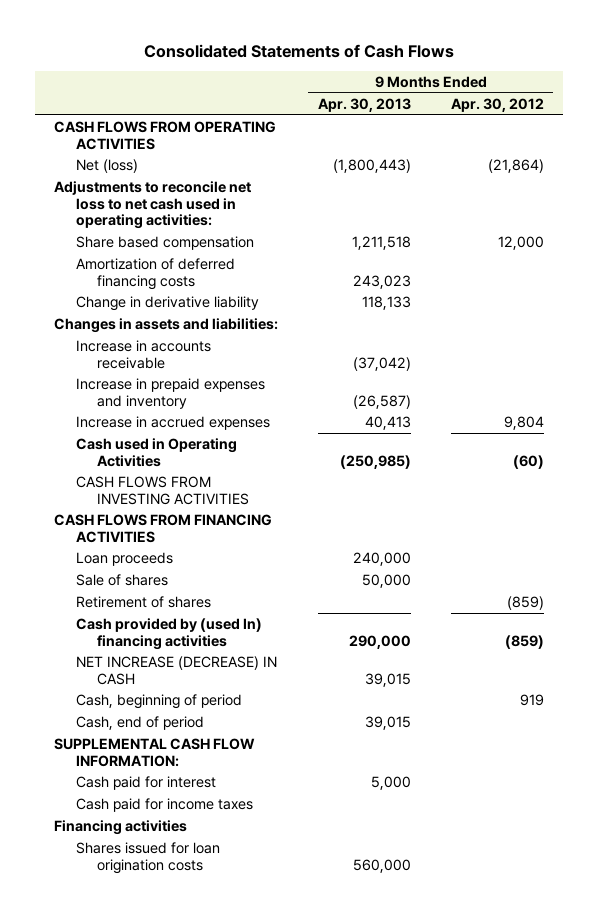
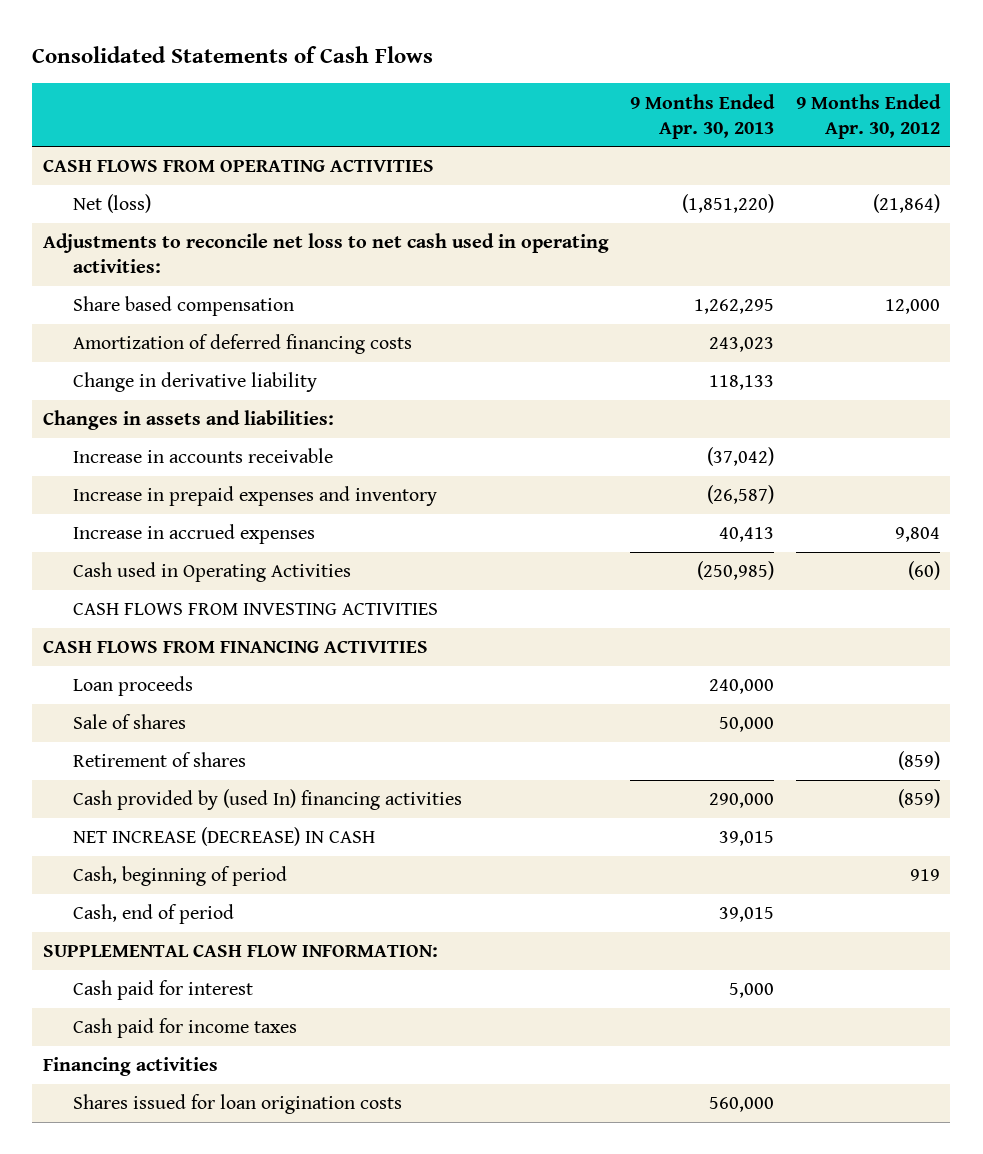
[333,158,412,173] (1,800,443) -> [682,194,775,214] (1,851,220)
[352,235,412,250] 1,211,518 -> [694,299,775,315] 1,262,295

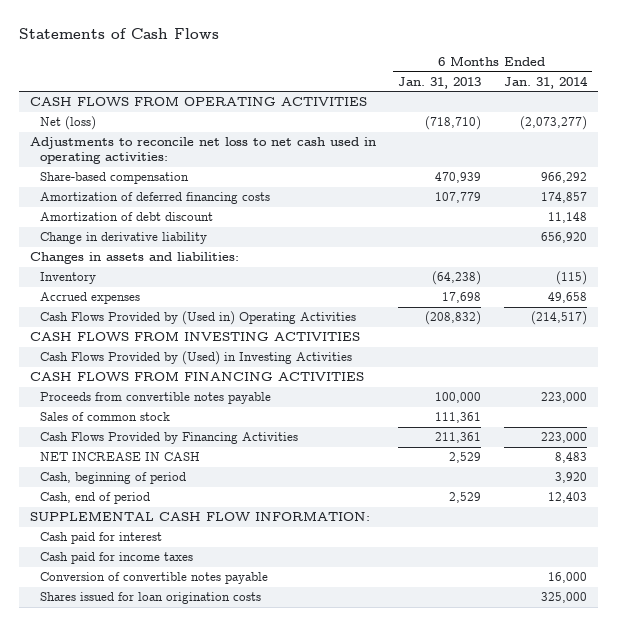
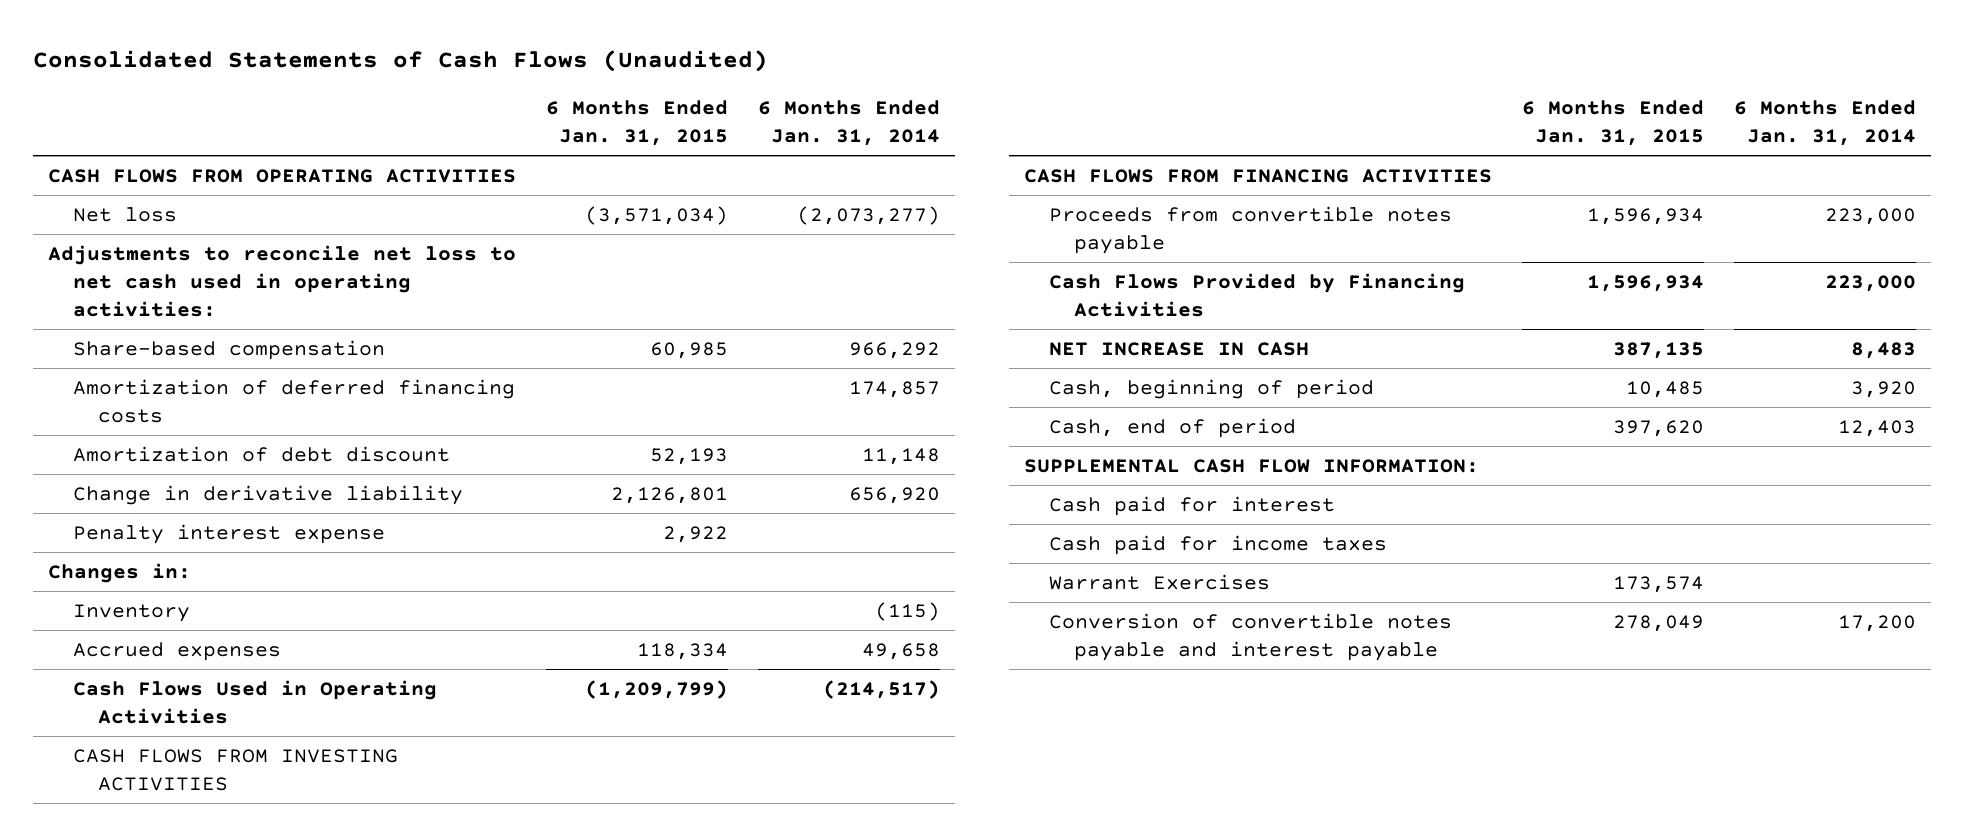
[19,28,220,40] Statements of Cash Flows -> [33,49,769,72] Consolidated Statements of Cash Flows (Unaudited)
[398,76,482,89] Jan. 31, 2013 -> none
none -> [546,100,729,146] 6 Months Ended Jan. 31, 2015
[40,116,97,131] Net (loss) -> [73,207,178,223] Net loss
none -> [73,524,386,545] Penalty interest expense
[30,252,240,265] Changes in assets and liabilities: -> [48,563,192,584] Changes in:
[40,311,357,326] Cash Flows Provided by (Used in) Operating Activities -> [73,680,438,724] Cash Flows Used in Operating Activities
[40,351,353,366] Cash Flows Provided by (Used) in Investing Activities -> none
[40,412,171,422] Sales of common stock -> none
[40,592,262,605] Shares issued for loan origination costs -> none
none -> [1049,574,1271,591] Warrant Exercises
[40,572,269,585] Conversion of convertible notes payable -> [1049,613,1453,661] Conversion of convertible notes payable and interest payable
[547,572,587,584] 16,000 -> [1838,615,1917,633] 17,200

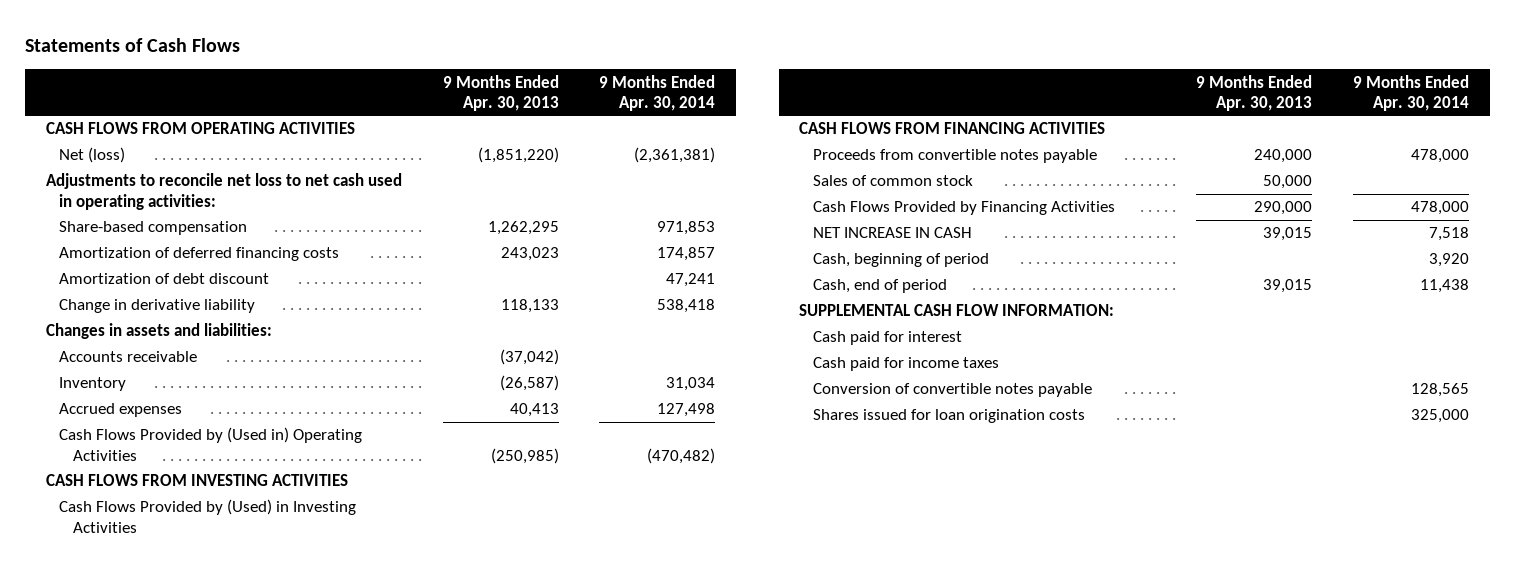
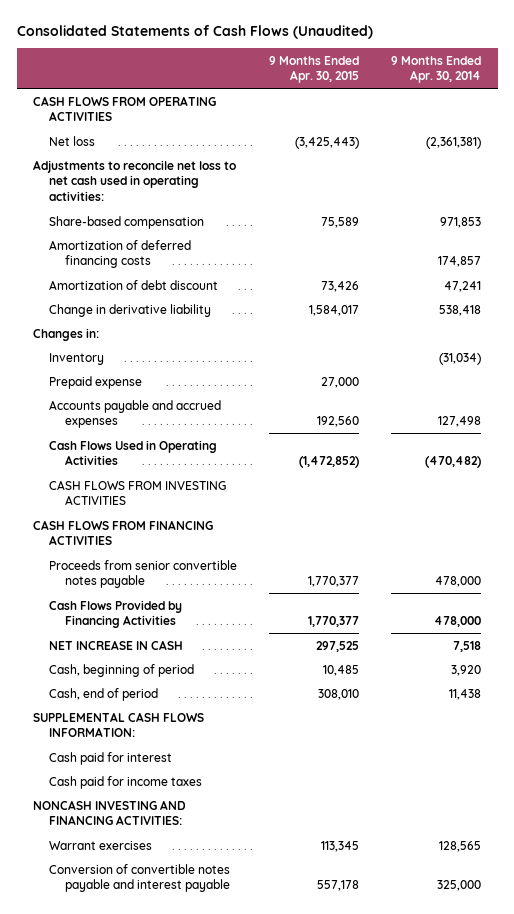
[25,38,241,53] Statements of Cash Flows -> [16,24,373,39] Consolidated Statements of Cash Flows (Unaudited)
[442,74,559,112] 9 Months Ended Apr. 30, 2013 -> none
none -> [269,55,360,84] 9 Months Ended Apr. 30, 2015
[59,147,126,164] Net (loss) -> [49,135,96,146] Net loss
[59,351,198,363] Accounts receivable -> none
[45,323,272,340] Changes in assets and liabilities: -> [32,327,99,341] Changes in:
[666,377,716,392] 31,034 -> [439,352,482,365] (31,034)
none -> [49,375,143,389] Prepaid expense
[59,403,183,418] Accrued expenses -> [49,399,222,429] Accounts payable and accrued expenses
[59,427,363,462] Cash Flows Provided by (Used in) Operating Activities -> [49,439,218,466] Cash Flows Used in Operating Activities
[59,499,357,534] Cash Flows Provided by (Used) in Investing Activities -> none
[812,175,973,187] Sales of common stock -> none
[812,149,1097,164] Proceeds from convertible notes payable -> [49,559,238,589] Proceeds from senior convertible notes payable
[799,304,1115,317] SUPPLEMENTAL CASH FLOW INFORMATION: -> [32,711,204,738] SUPPLEMENTAL CASH FLOWS INFORMATION:
[812,409,1085,424] Shares issued for loan origination costs -> none
none -> [32,799,186,826] NONCASH INVESTING AND FINANCING ACTIVITIES:
none -> [49,840,153,850] Warrant exercises
[812,383,1092,398] Conversion of convertible notes payable -> [49,863,231,893] Conversion of convertible notes payable and interest payable
[1411,383,1470,398] 128,565 -> [437,880,482,892] 325,000

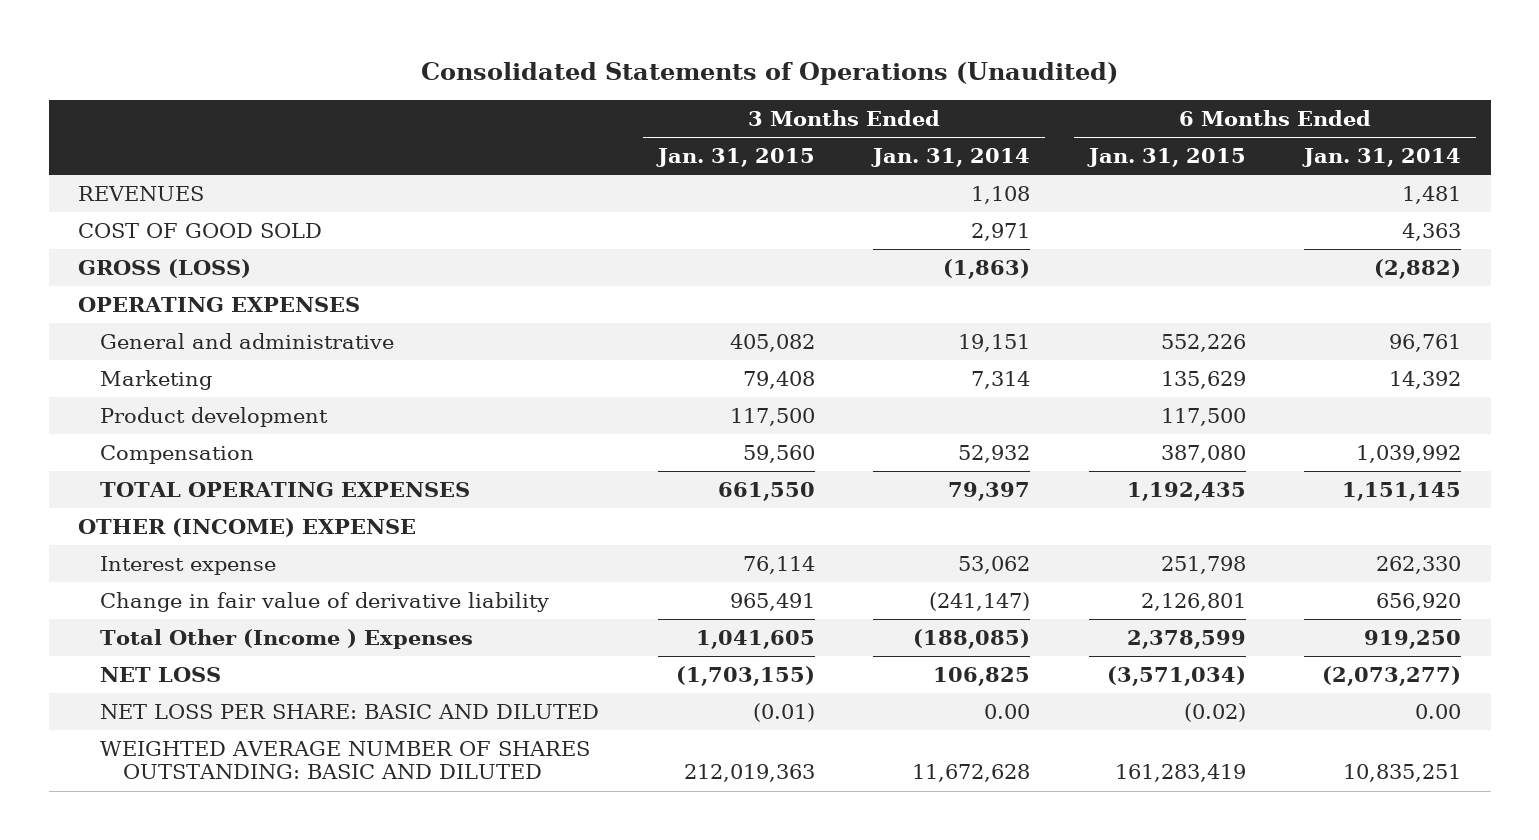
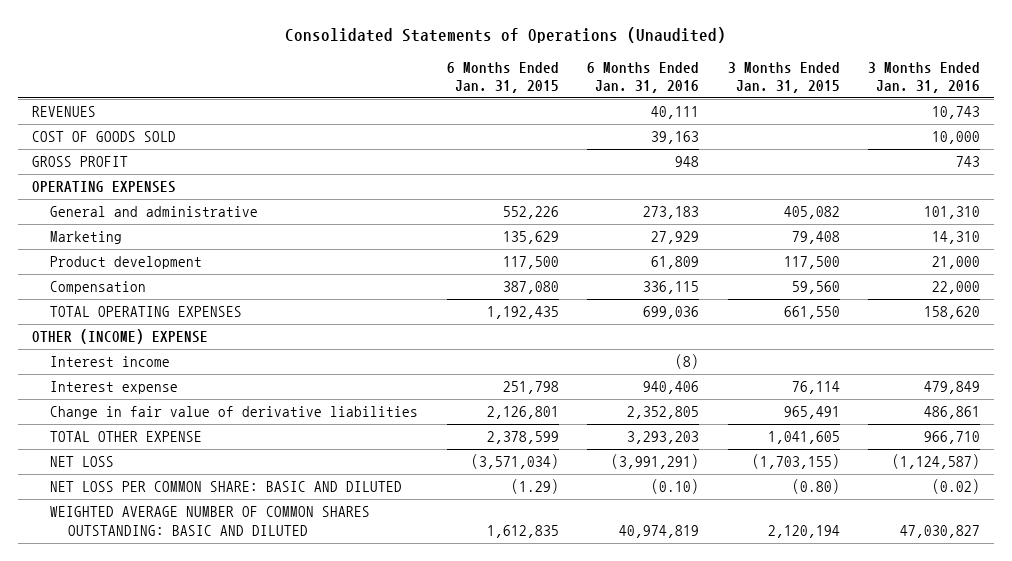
[871,148,1031,168] Jan. 31, 2014 -> none
[1302,148,1462,168] Jan. 31, 2014 -> none
none -> [587,61,700,93] 6 Months Ended Jan. 31, 2016
none -> [868,61,981,93] 3 Months Ended Jan. 31, 2016
[77,222,322,238] COST OF GOOD SOLD -> [32,131,177,143] COST OF GOODS SOLD
[77,258,251,278] GROSS (LOSS) -> [32,156,129,168] GROSS PROFIT
none -> [50,356,171,368] Interest income
[100,591,550,612] Change in fair value of derivative liability -> [50,406,419,420] Change in fair value of derivative liabilities
[100,628,474,649] Total Other (Income ) Expenses -> [50,431,203,443] TOTAL OTHER EXPENSE
[100,703,600,719] NET LOSS PER SHARE: BASIC AND DILUTED -> [50,481,403,493] NET LOSS PER COMMON SHARE: BASIC AND DILUTED
[752,702,815,722] (0.01) -> [791,479,840,495] (0.80)
[1183,702,1246,722] (0.02) -> [510,479,559,495] (1.29)
[100,740,591,780] WEIGHTED AVERAGE NUMBER OF SHARES OUTSTANDING: BASIC AND DILUTED -> [50,506,371,536] WEIGHTED AVERAGE NUMBER OF COMMON SHARES OUTSTANDING: BASIC AND DILUTED
[683,764,815,783] 212,019,363 -> [767,524,840,538] 2,120,194
[1114,764,1246,783] 161,283,419 -> [486,524,559,538] 1,612,835

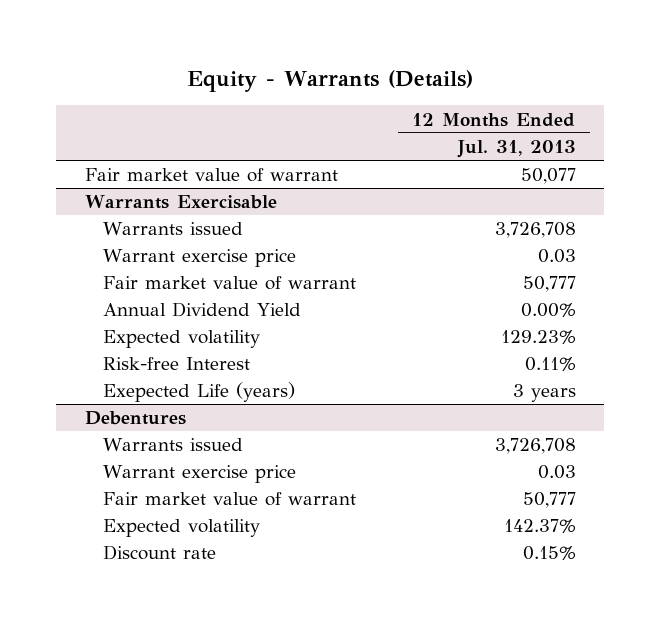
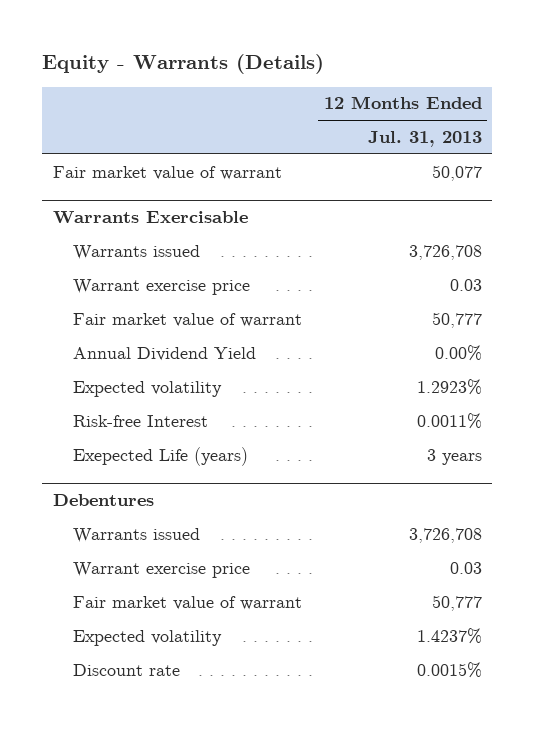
[500,330,576,345] 129.23% -> [416,378,482,395] 1.2923%
[524,357,576,372] 0.11% -> [416,412,482,429] 0.0011%
[503,519,576,534] 142.37% -> [416,627,482,644] 1.4237%
[522,546,576,561] 0.15% -> [416,661,482,678] 0.0015%

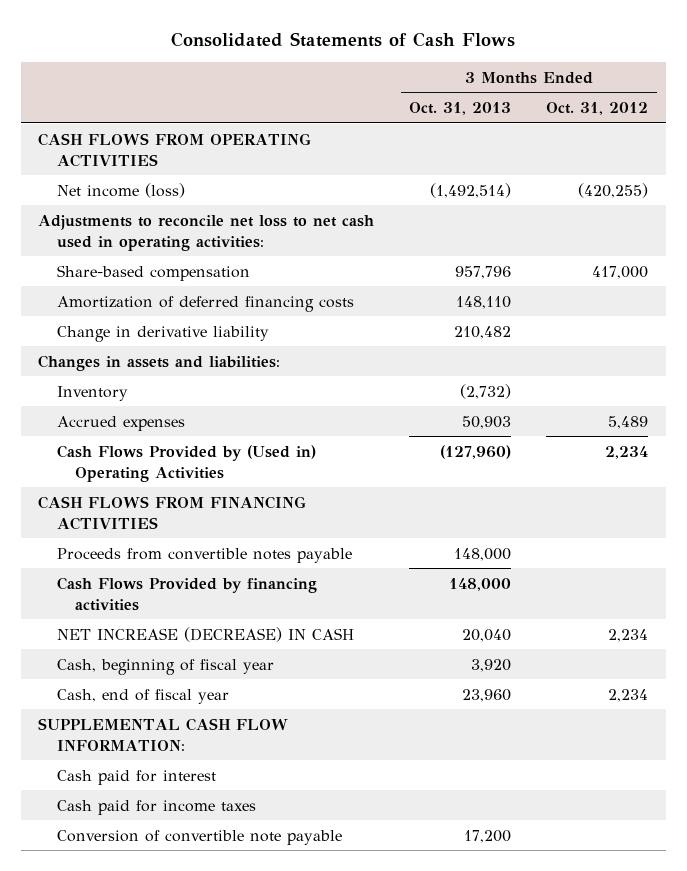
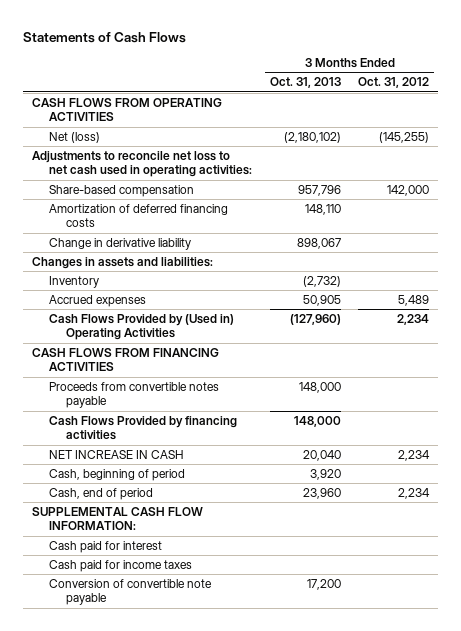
[171,32,516,48] Consolidated Statements of Cash Flows -> [23,31,187,43] Statements of Cash Flows
[56,182,185,198] Net income (loss) -> [49,131,101,143] Net (loss)
[430,182,512,198] (1,492,514) -> [283,131,341,143] (2,180,102)
[578,182,649,198] (420,255) -> [379,131,430,143] (145,255)
[592,265,649,279] 417,000 -> [387,184,430,196] 142,000
[454,325,512,339] 210,482 -> [296,237,341,249] 898,067
[462,415,512,429] 50,903 -> [302,294,341,306] 50,905
[56,626,354,642] NET INCREASE (DECREASE) IN CASH -> [49,449,185,459] NET INCREASE IN CASH
[56,658,274,675] Cash, beginning of fiscal year -> [49,468,186,481] Cash, beginning of period
[56,688,229,704] Cash, end of fiscal year -> [49,487,154,500] Cash, end of period

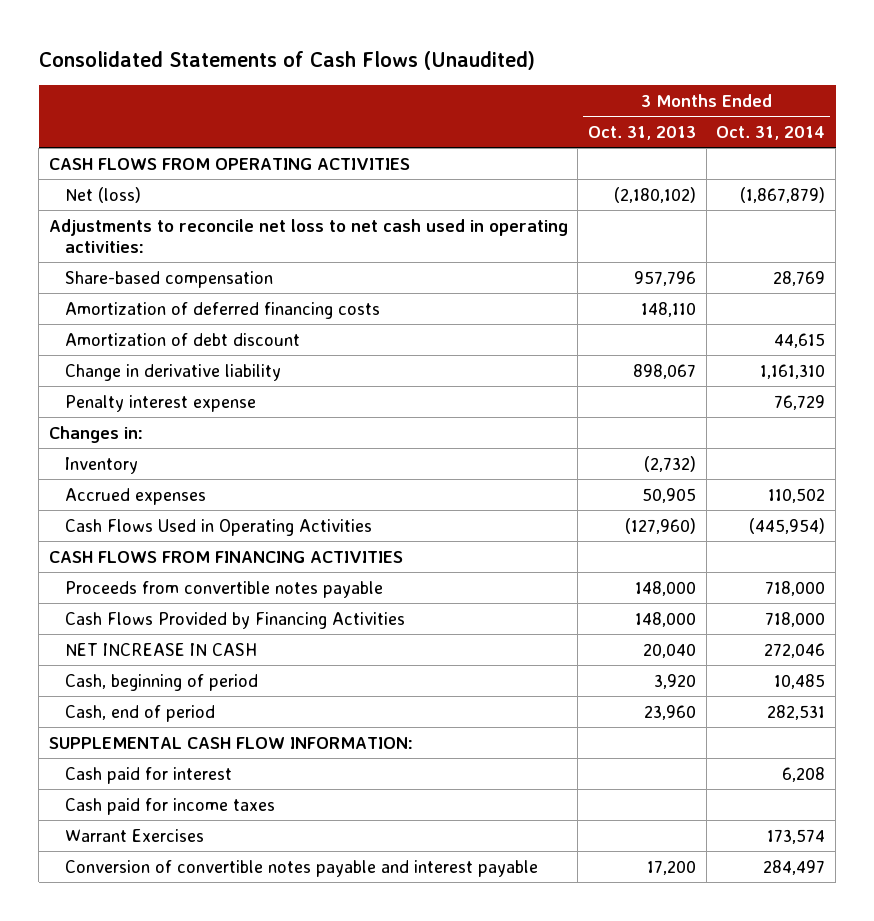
[23,31,187,43] Statements of Cash Flows -> [38,50,535,70] Consolidated Statements of Cash Flows (Unaudited)
[358,77,430,89] Oct. 31, 2012 -> none
none -> [716,126,826,141] Oct. 31, 2014
none -> [65,332,301,346] Amortization of debt discount
none -> [65,394,257,412] Penalty interest expense
[32,256,214,269] Changes in assets and liabilities: -> [48,425,143,443] Changes in:
[49,313,235,341] Cash Flows Provided by (Used in) Operating Activities -> [65,518,373,536] Cash Flows Used in Operating Activities
[49,415,238,441] Cash Flows Provided by financing activities -> [65,611,406,629] Cash Flows Provided by Financing Activities
none -> [65,828,205,842] Warrant Exercises
[49,578,213,606] Conversion of convertible note payable -> [65,859,539,877] Conversion of convertible notes payable and interest payable

